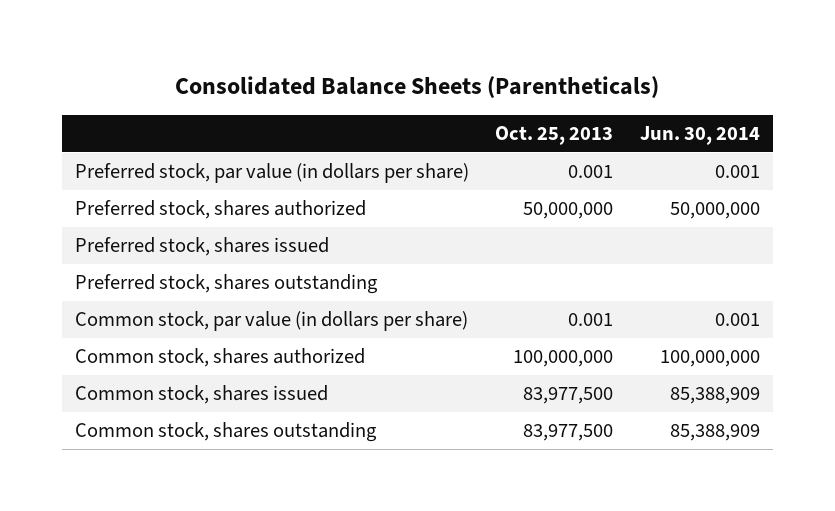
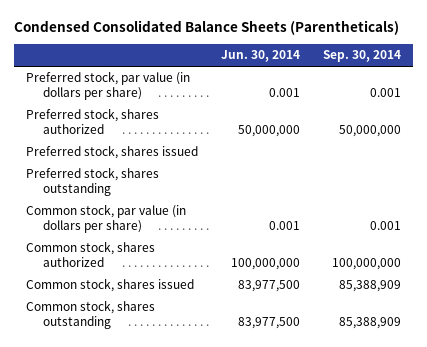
[175,76,660,99] Consolidated Balance Sheets (Parentheticals) -> [13,20,399,36] Condensed Consolidated Balance Sheets (Parentheticals)
[495,126,614,146] Oct. 25, 2013 -> none
none -> [322,50,401,63] Sep. 30, 2014
[669,387,760,405] 85,388,909 -> [237,280,300,293] 83,977,500
[669,424,760,442] 85,388,909 -> [237,317,300,330] 83,977,500

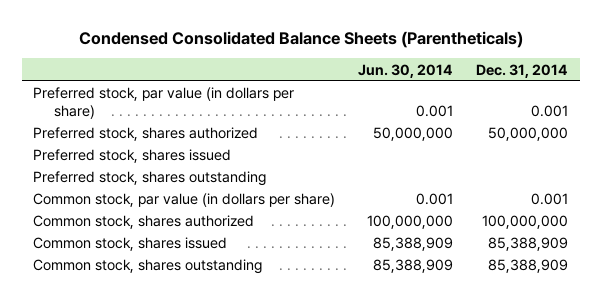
[322,50,401,63] Sep. 30, 2014 -> none
none -> [476,63,569,78] Dec. 31, 2014
[237,280,300,293] 83,977,500 -> [373,237,454,252] 85,388,909
[237,317,300,330] 83,977,500 -> [373,259,454,274] 85,388,909

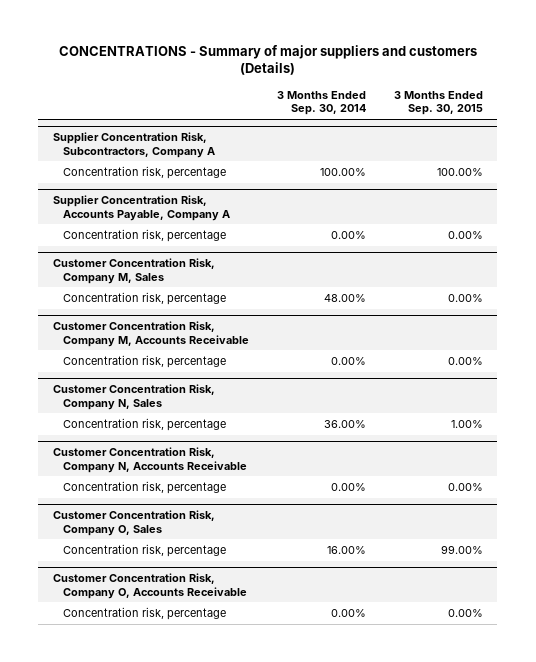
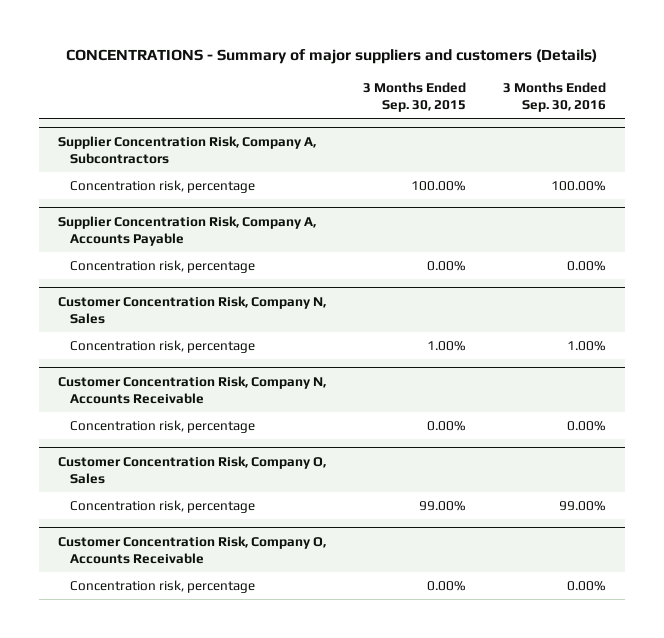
[276,91,366,116] 3 Months Ended Sep. 30, 2014 -> none
none -> [503,81,607,113] 3 Months Ended Sep. 30, 2016
[52,132,215,158] Supplier Concentration Risk, Subcontractors, Company A -> [57,135,316,165] Supplier Concentration Risk, Company A, Subcontractors
[62,228,226,242] Concentration risk, percentage -> none
[52,258,215,284] Customer Concentration Risk, Company M, Sales -> none
[62,291,226,305] Concentration risk, percentage -> none
[52,321,249,347] Customer Concentration Risk, Company M, Accounts Receivable -> none
[52,195,230,221] Supplier Concentration Risk, Accounts Payable, Company A -> [57,215,316,247] Supplier Concentration Risk, Company A, Accounts Payable

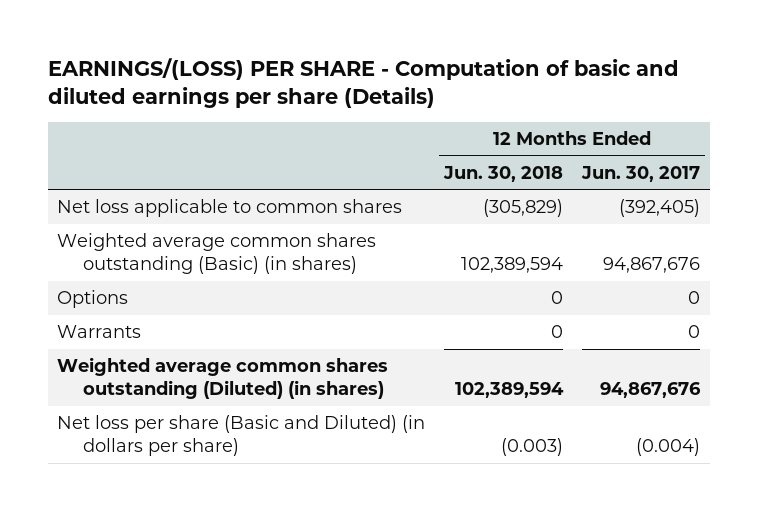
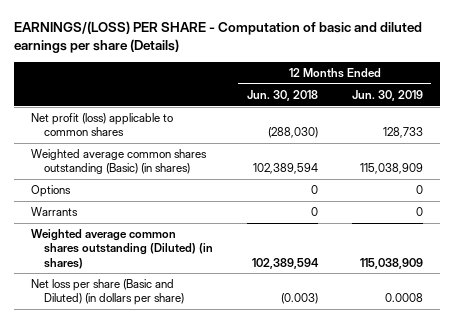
[581,165,701,182] Jun. 30, 2017 -> none
none -> [351,90,423,102] Jun. 30, 2019
[57,199,403,218] Net loss applicable to common shares -> [30,113,173,137] Net profit (loss) applicable to common shares
[483,199,564,218] (305,829) -> [267,127,318,139] (288,030)

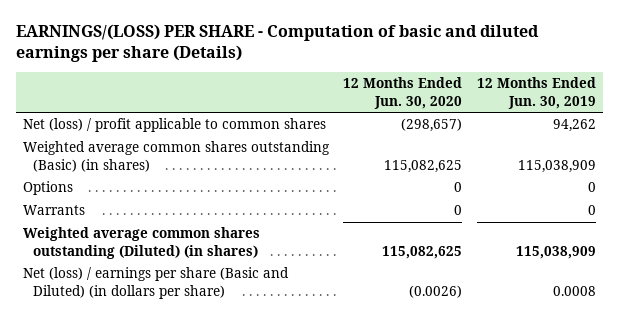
[246,90,318,102] Jun. 30, 2018 -> none
none -> [343,77,463,109] 12 Months Ended Jun. 30, 2020
[30,113,173,137] Net profit (loss) applicable to common shares -> [22,118,326,133] Net (loss) / profit applicable to common shares
[382,127,423,139] 128,733 -> [552,119,596,133] 94,262
[30,279,184,306] Net loss per share (Basic and Diluted) (in dollars per share) -> [22,267,289,299] Net (loss) / earnings per share (Basic and Diluted) (in dollars per share)

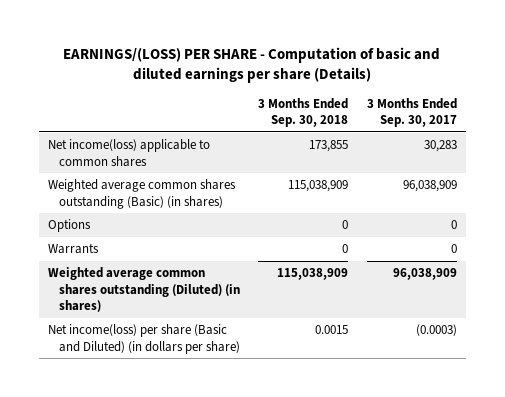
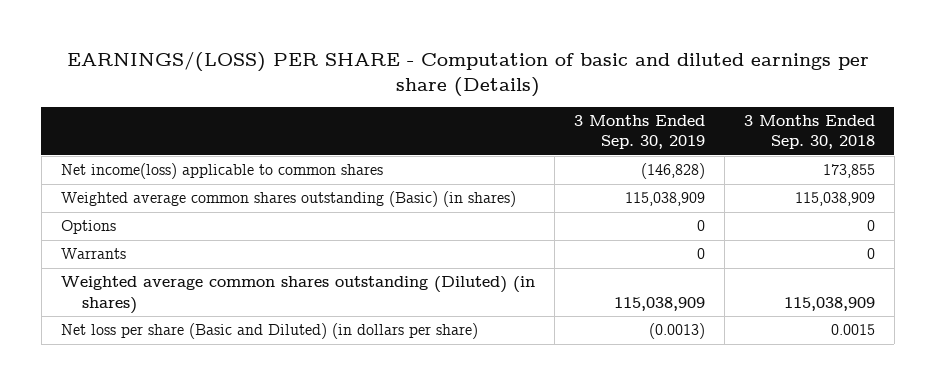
[366,97,457,128] 3 Months Ended Sep. 30, 2017 -> none
none -> [573,115,705,150] 3 Months Ended Sep. 30, 2019
[48,324,241,354] Net income(loss) per share (Basic and Diluted) (in dollars per share) -> [60,323,478,340] Net loss per share (Basic and Diluted) (in dollars per share)

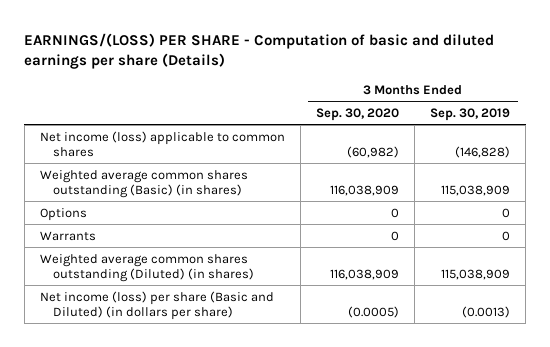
[743,115,875,150] 3 Months Ended Sep. 30, 2018 -> none
none -> [316,107,400,121] Sep. 30, 2020
[60,163,383,180] Net income(loss) applicable to common shares -> [39,130,285,157] Net income (loss) applicable to common shares
[60,323,478,340] Net loss per share (Basic and Diluted) (in dollars per share) -> [39,290,274,320] Net income (loss) per share (Basic and Diluted) (in dollars per share)

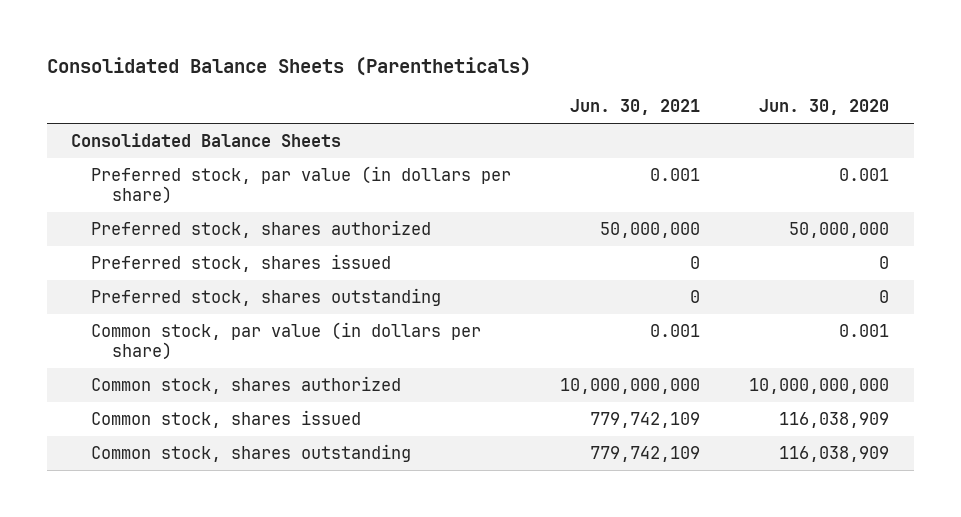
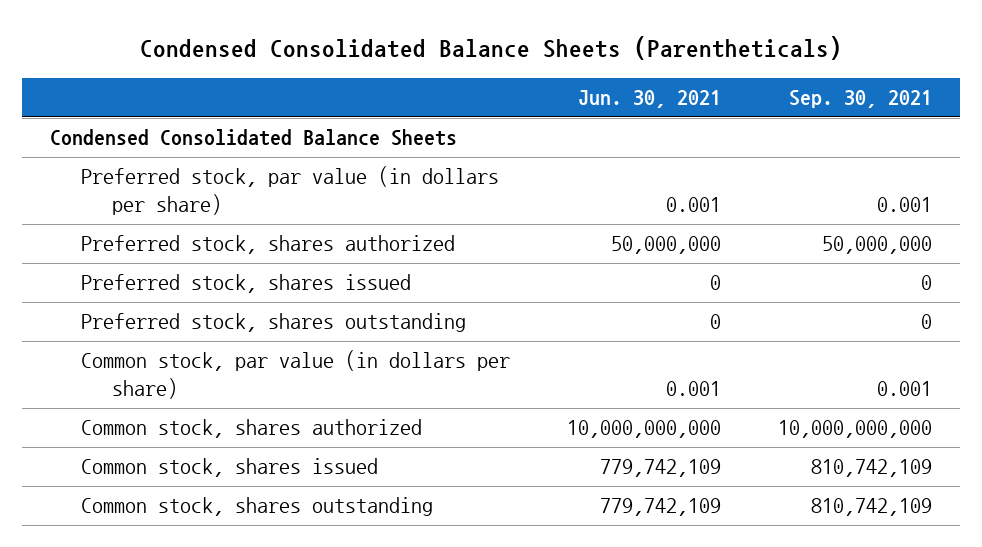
[46,56,531,76] Consolidated Balance Sheets (Parentheticals) -> [139,35,842,60] Condensed Consolidated Balance Sheets (Parentheticals)
[759,99,890,116] Jun. 30, 2020 -> none
none -> [788,90,932,109] Sep. 30, 2021
[71,132,342,147] Consolidated Balance Sheets -> [50,129,458,147] Condensed Consolidated Balance Sheets

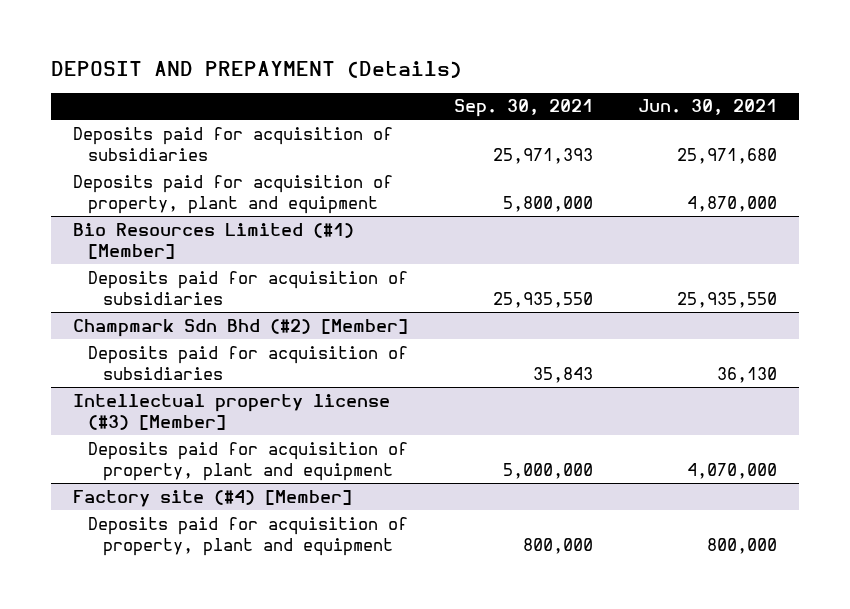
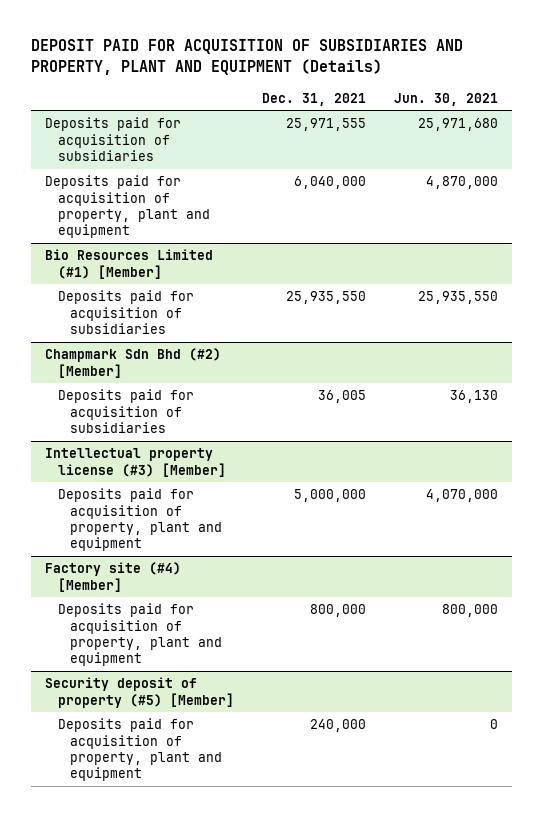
[50,61,462,79] DEPOSIT AND PREPAYMENT (Details) -> [30,39,463,75] DEPOSIT PAID FOR ACQUISITION OF SUBSIDIARIES AND PROPERTY, PLANT AND EQUIPMENT (Details)
[453,99,593,118] Sep. 30, 2021 -> none
none -> [261,92,366,106] Dec. 31, 2021
none -> [44,677,234,708] Security deposit of property (#5) [Member]
none -> [57,718,223,782] Deposits paid for acquisition of property, plant and equipment

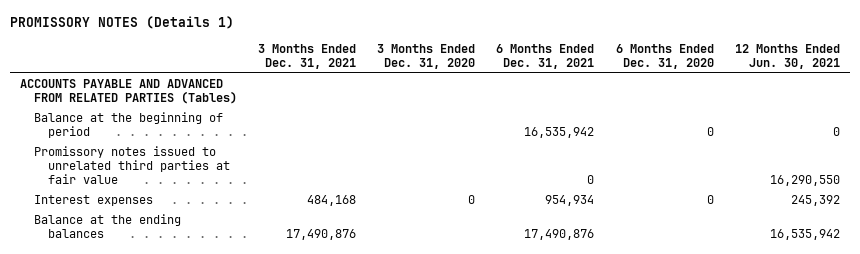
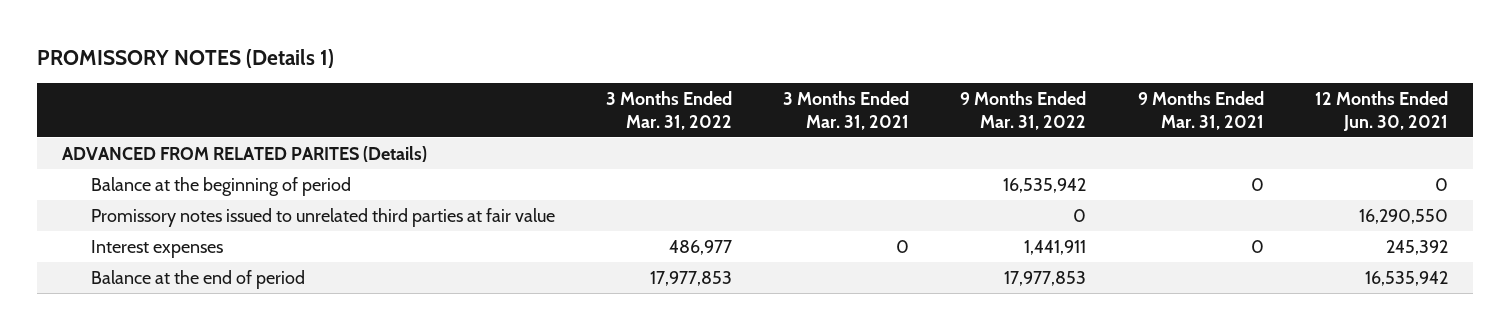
[258,43,357,69] 3 Months Ended Dec. 31, 2021 -> none
[377,43,476,69] 3 Months Ended Dec. 31, 2020 -> none
[496,43,595,69] 6 Months Ended Dec. 31, 2021 -> none
[615,43,714,69] 6 Months Ended Dec. 31, 2020 -> none
none -> [606,90,733,130] 3 Months Ended Mar. 31, 2022
none -> [783,90,910,130] 3 Months Ended Mar. 31, 2021
none -> [960,90,1087,130] 9 Months Ended Mar. 31, 2022
none -> [1137,90,1264,130] 9 Months Ended Mar. 31, 2021
[20,79,238,105] ACCOUNTS PAYABLE AND ADVANCED FROM RELATED PARTIES (Tables) -> [62,145,428,162] ADVANCED FROM RELATED PARITES (Details)
[34,214,182,239] Balance at the ending balances -> [91,269,306,289] Balance at the end of period

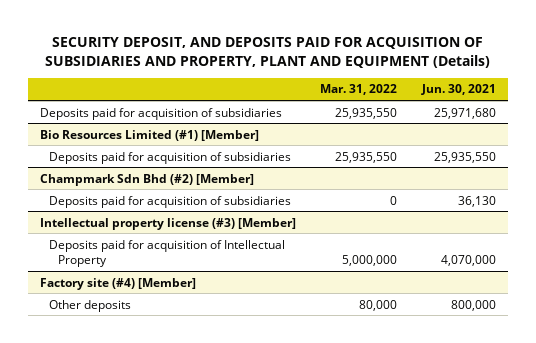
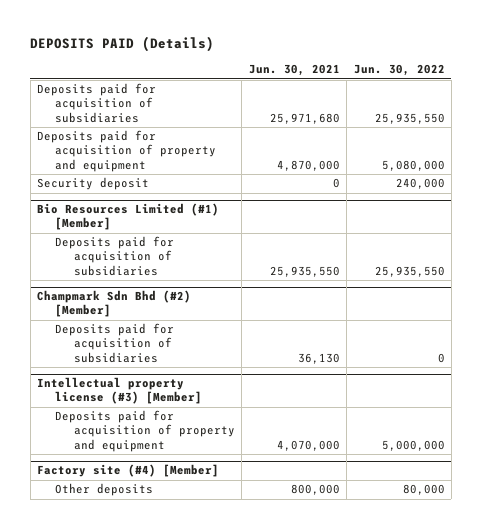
[44,36,490,68] SECURITY DEPOSIT, AND DEPOSITS PAID FOR ACQUISITION OF SUBSIDIARIES AND PROPERTY, PLANT AND EQUIPMENT (Details) -> [30,36,215,53] DEPOSITS PAID (Details)
[320,84,398,96] Mar. 31, 2022 -> none
none -> [353,64,445,77] Jun. 30, 2022
none -> [37,130,217,172] Deposits paid for acquisition of property and equipment
none -> [37,177,150,191] Security deposit
[49,239,286,267] Deposits paid for acquisition of Intellectual Property -> [55,410,235,452] Deposits paid for acquisition of property and equipment

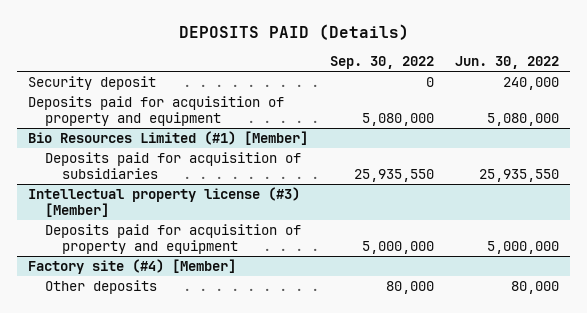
[248,64,340,77] Jun. 30, 2021 -> none
none -> [329,55,434,69] Sep. 30, 2022
[37,83,157,123] Deposits paid for acquisition of subsidiaries -> none
[37,130,217,172] Deposits paid for acquisition of property and equipment -> [27,95,284,126] Deposits paid for acquisition of property and equipment
[37,290,192,318] Champmark Sdn Bhd (#2) [Member] -> none
[55,323,175,363] Deposits paid for acquisition of subsidiaries -> none

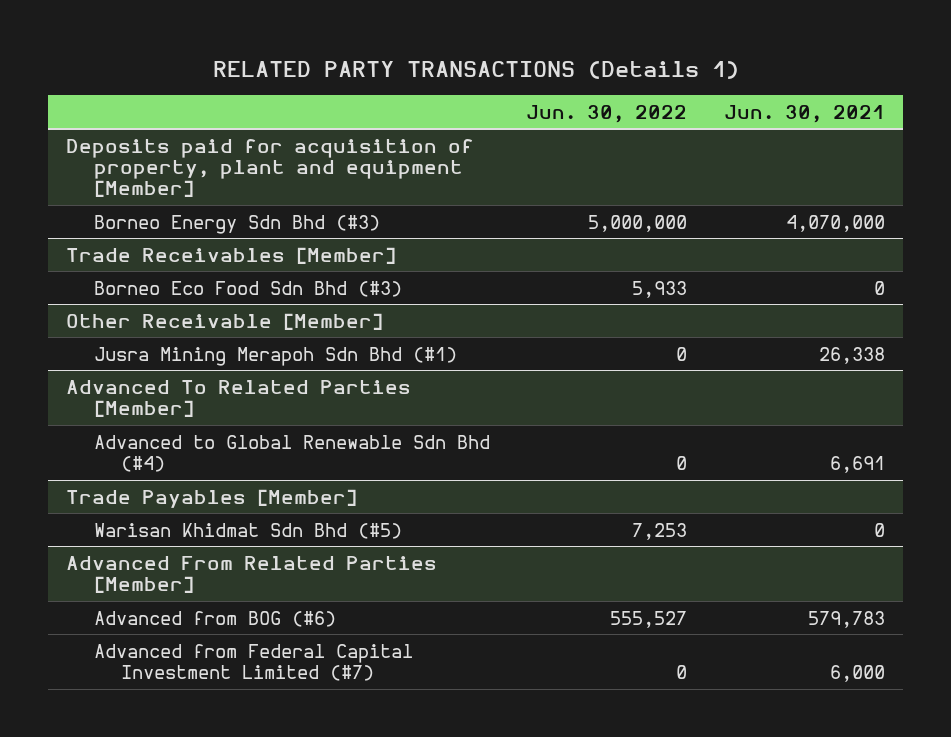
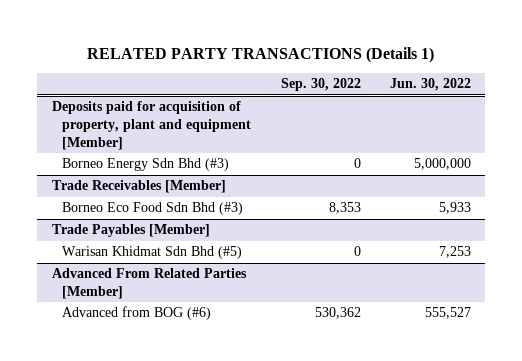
[723,104,885,123] Jun. 30, 2021 -> none
none -> [280,78,361,92] Sep. 30, 2022
[66,312,384,330] Other Receivable [Member] -> none
[93,346,457,366] Jusra Mining Merapoh Sdn Bhd (#1) -> none
[66,379,412,417] Advanced To Related Parties [Member] -> none
[93,434,490,472] Advanced to Global Renewable Sdn Bhd (#4) -> none
[93,643,413,681] Advanced from Federal Capital Investment Limited (#7) -> none

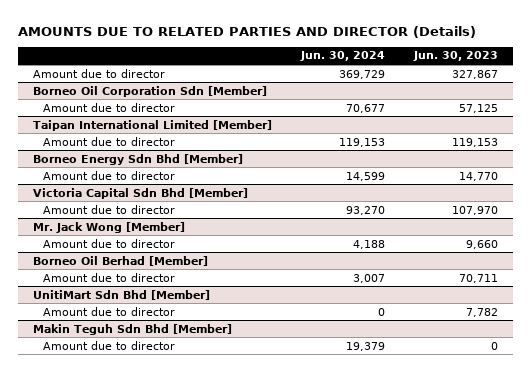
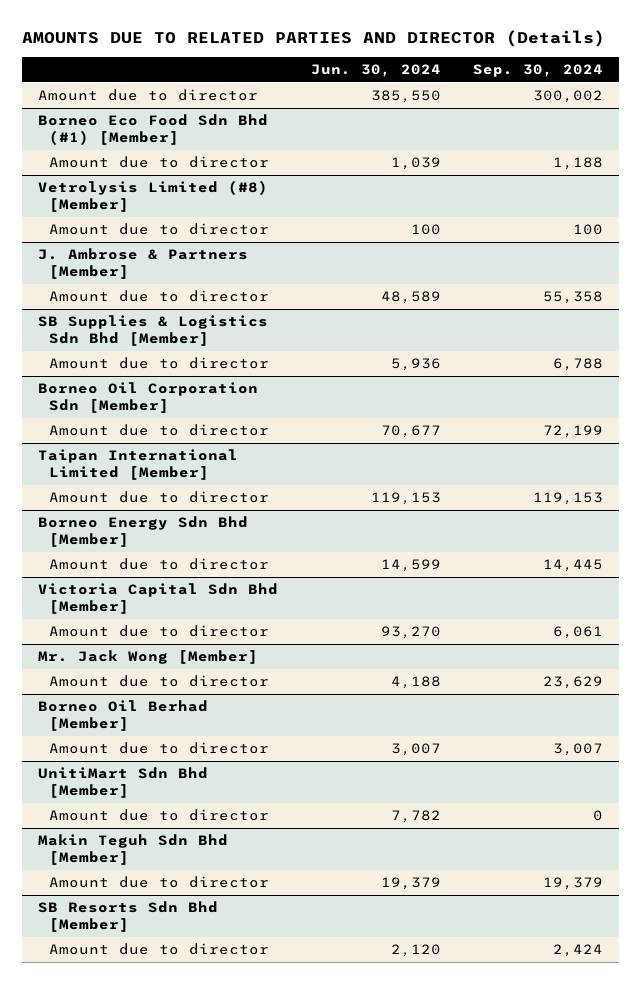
[413,51,499,62] Jun. 30, 2023 -> none
none -> [472,63,603,77] Sep. 30, 2024
[339,69,386,79] 369,729 -> [370,90,441,104] 385,550
none -> [38,114,269,145] Borneo Eco Food Sdn Bhd (#1) [Member]
none -> [48,156,269,169] Amount due to director
none -> [38,180,269,212] Vetrolysis Limited (#8) [Member]
none -> [48,223,269,236] Amount due to director
none -> [38,248,249,279] J. Ambrose & Partners [Member]
none -> [48,290,269,303] Amount due to director
none -> [38,315,269,346] SB Supplies & Logistics Sdn Bhd [Member]
none -> [48,357,269,370] Amount due to director
[378,307,386,316] 0 -> [390,810,441,824] 7,782
none -> [38,901,219,932] SB Resorts Sdn Bhd [Member]
none -> [48,943,269,956] Amount due to director

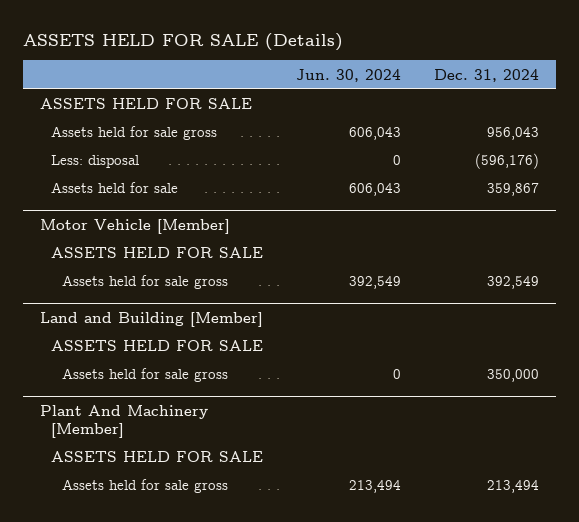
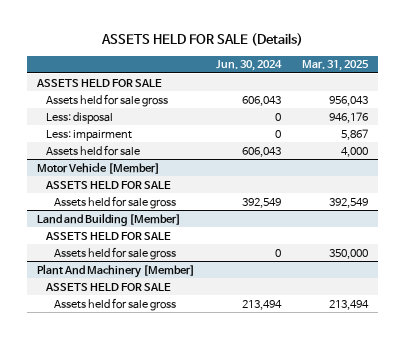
[434,68,540,82] Dec. 31, 2024 -> none
none -> [301,60,369,72] Mar. 31, 2025
none -> [45,129,132,141] Less: impairment

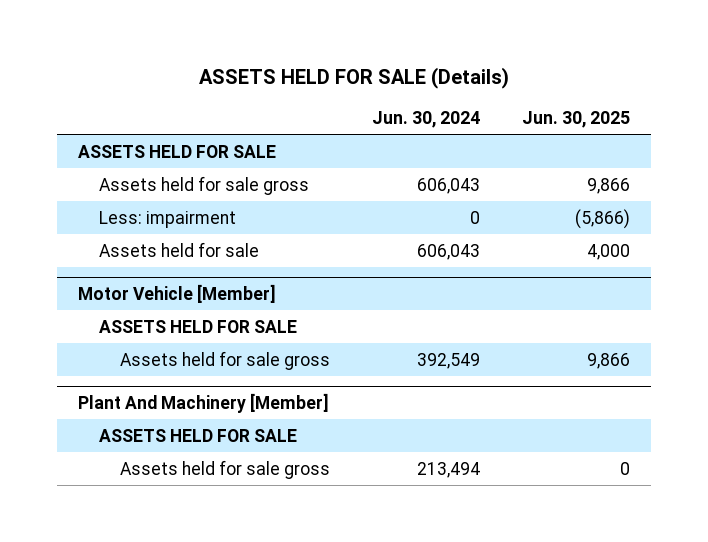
[301,60,369,72] Mar. 31, 2025 -> none
none -> [522,111,631,129] Jun. 30, 2025
[45,111,113,124] Less: disposal -> none
[37,212,182,226] Land and Building [Member] -> none
[44,231,171,240] ASSETS HELD FOR SALE -> none
[54,246,177,260] Assets held for sale gross -> none

